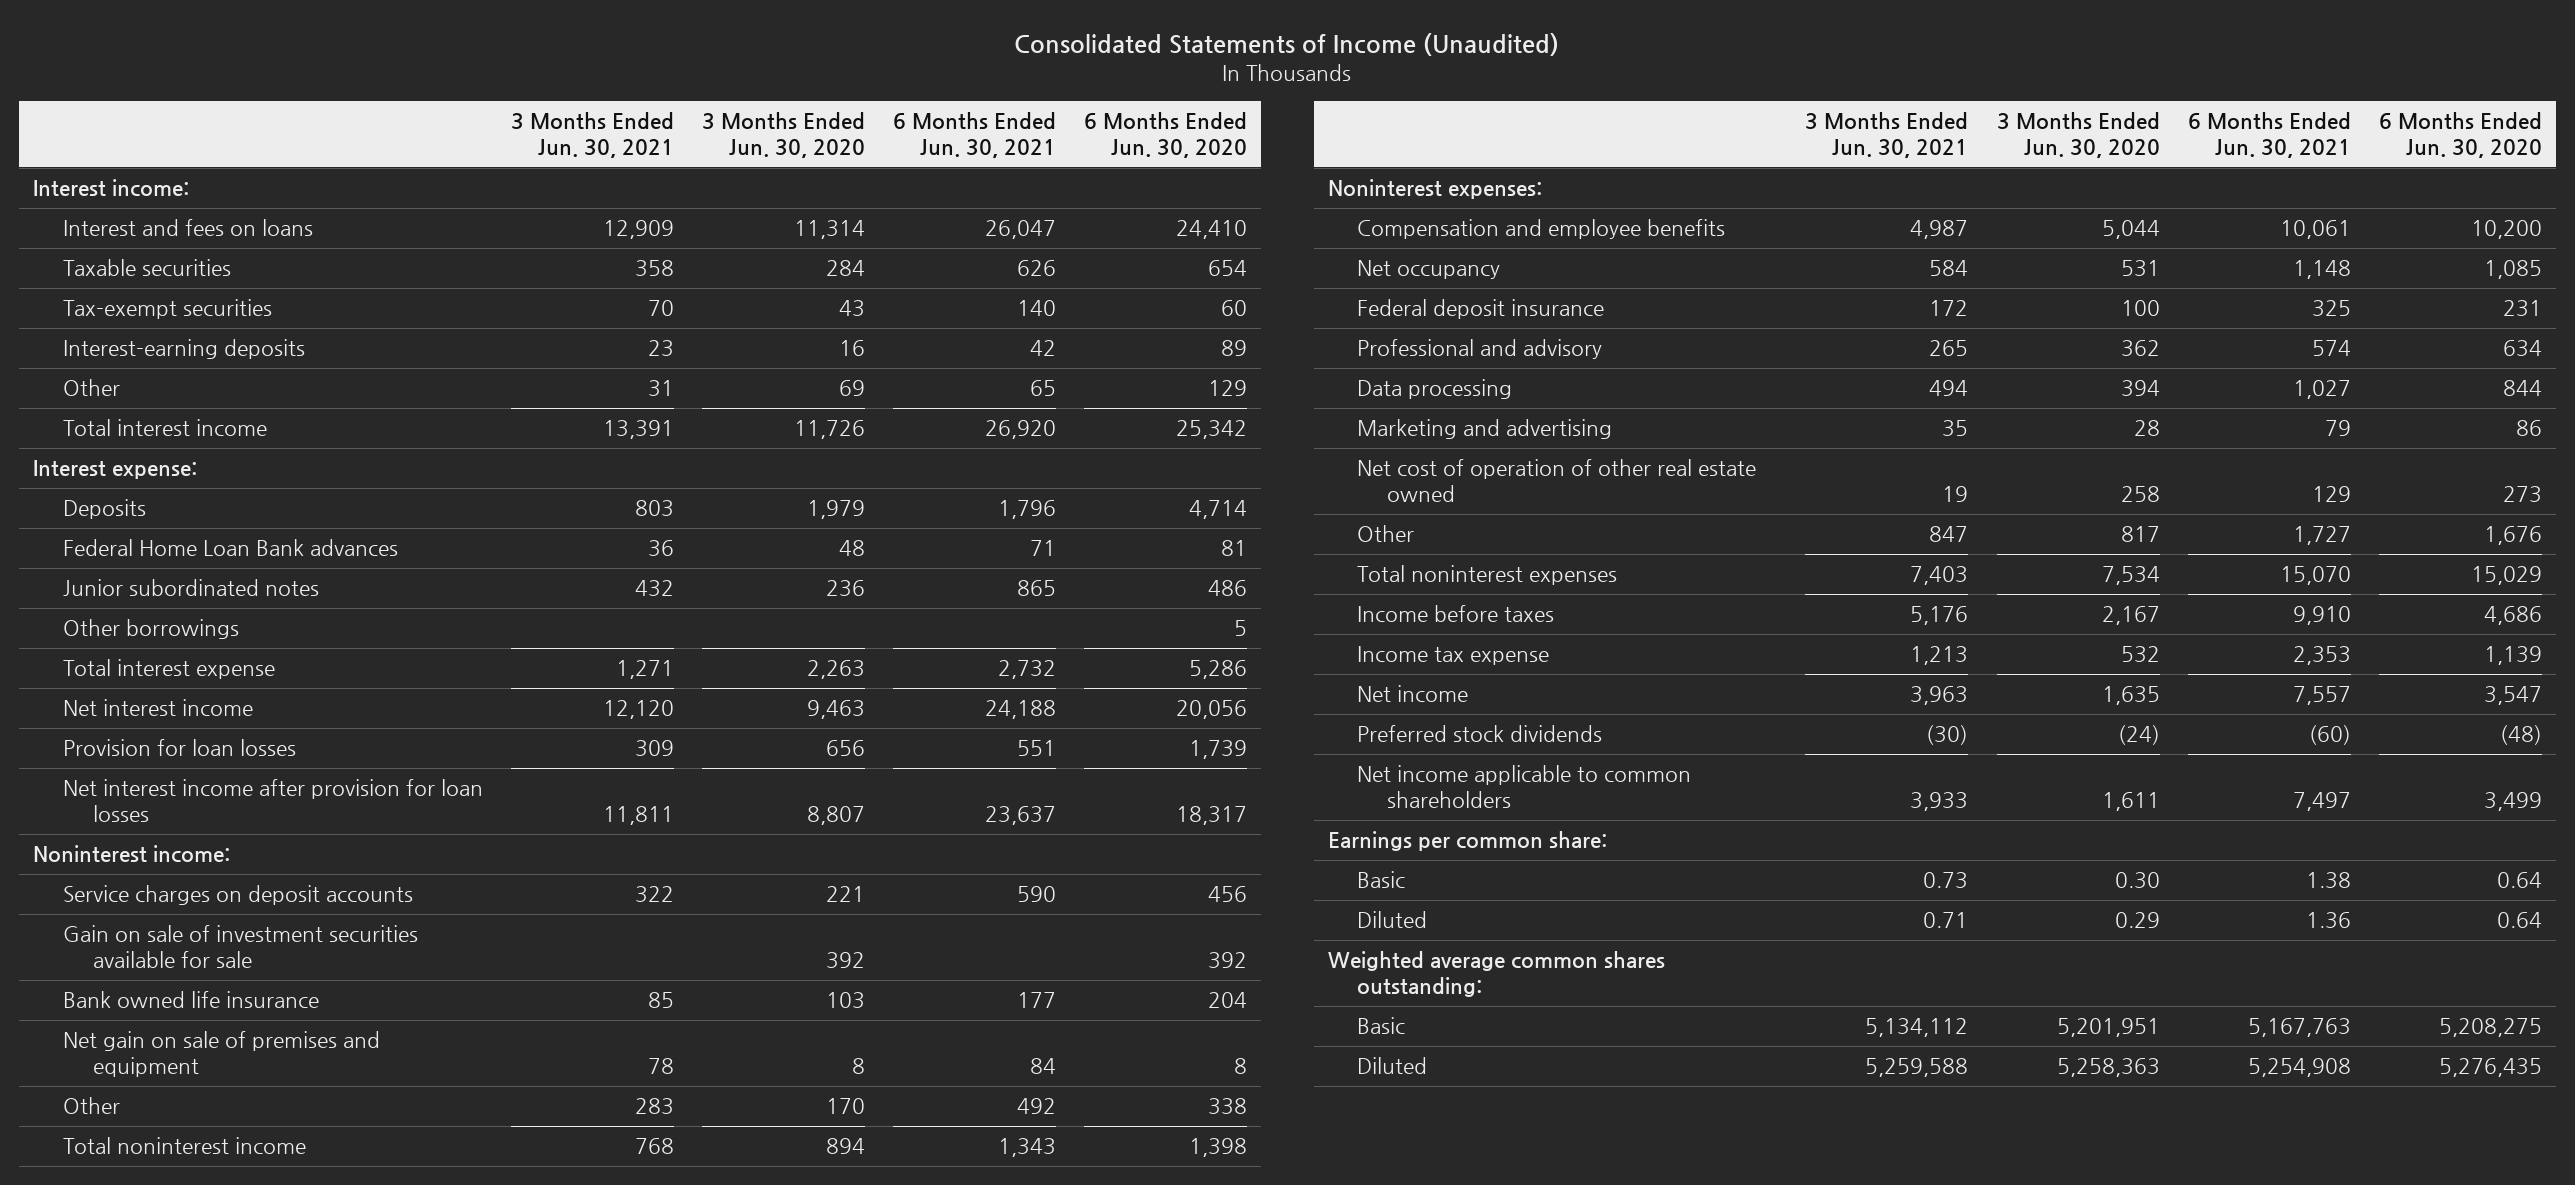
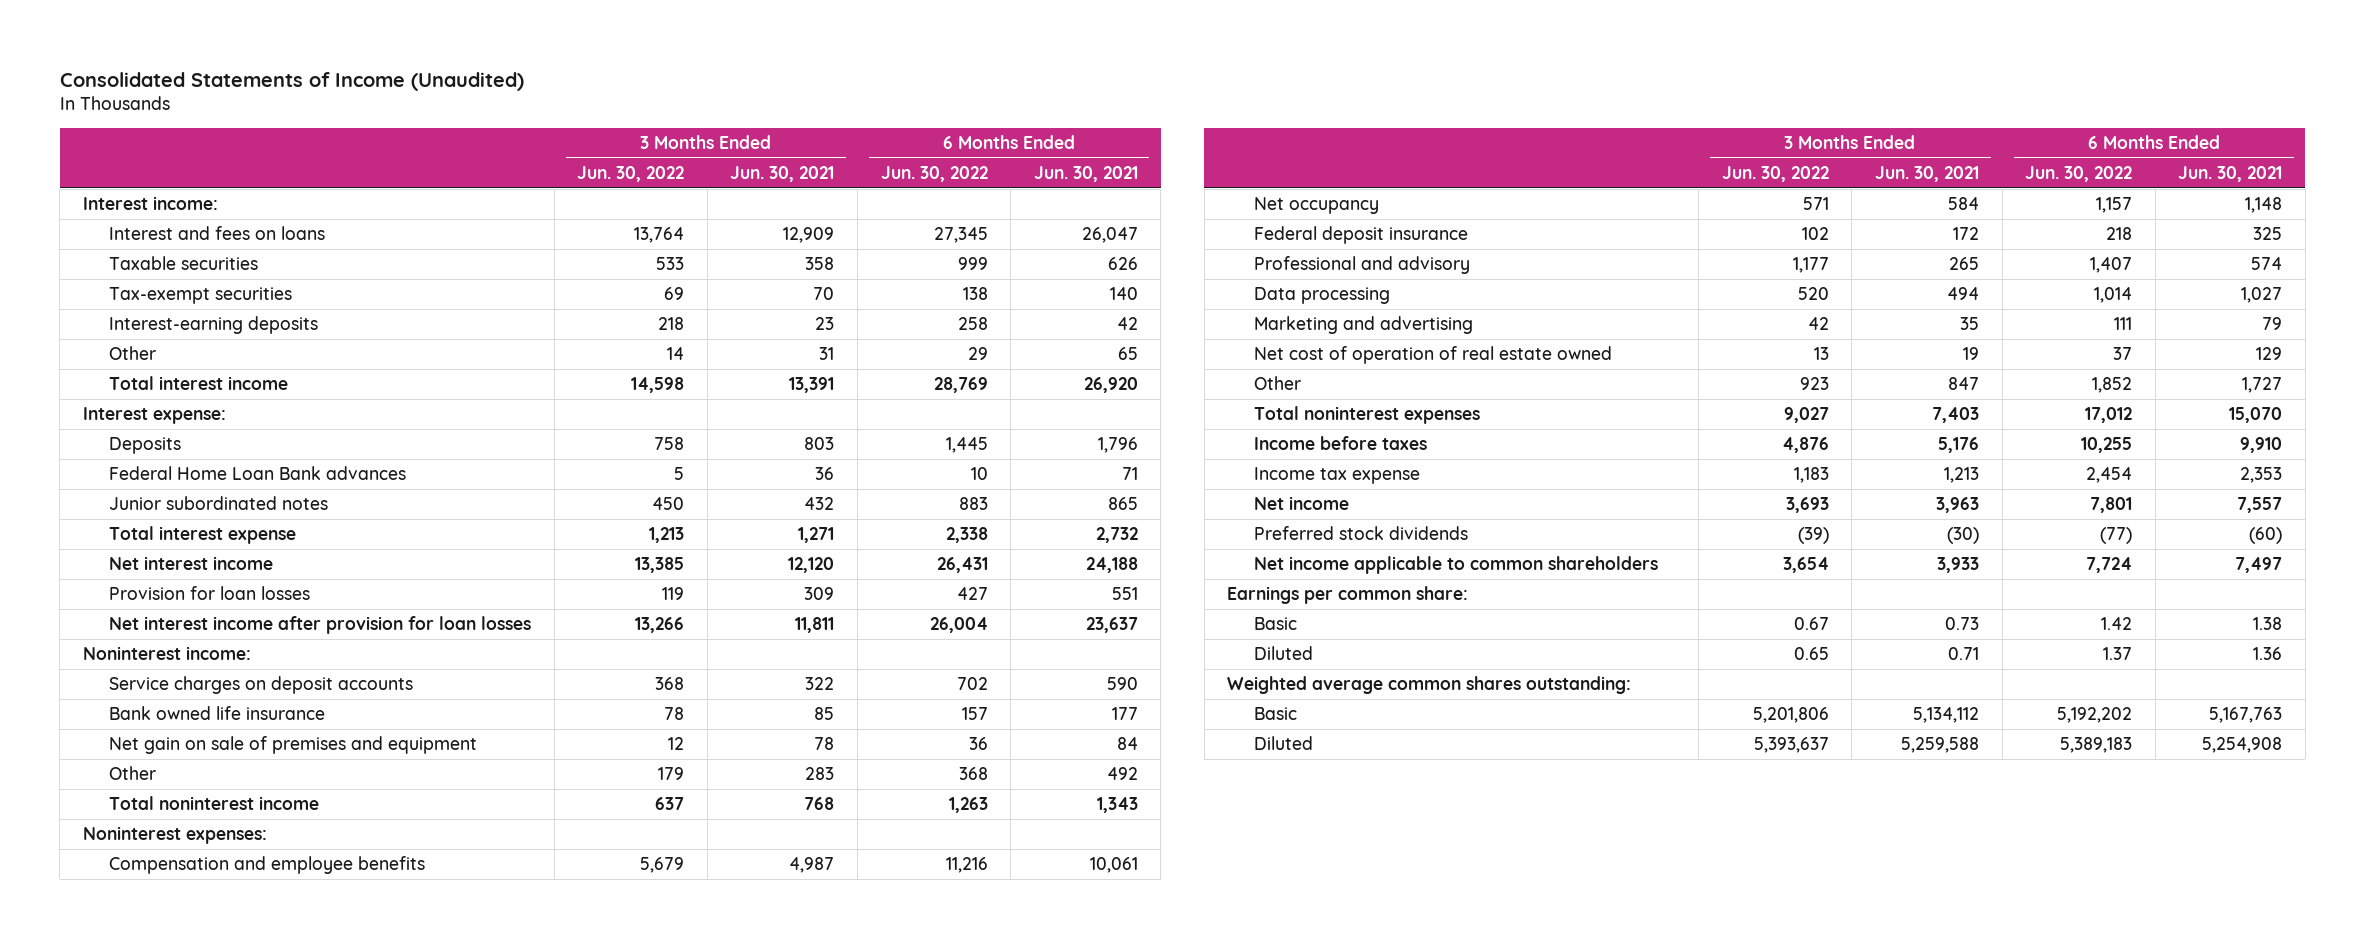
[702,112,866,158] 3 Months Ended Jun. 30, 2020 -> none
[1084,112,1248,158] 6 Months Ended Jun. 30, 2020 -> none
none -> [577,166,685,183] Jun. 30, 2022
none -> [880,166,988,183] Jun. 30, 2022
[62,619,239,640] Other borrowings -> none
[62,925,418,969] Gain on sale of investment securities available for sale -> none
[1357,459,1757,503] Net cost of operation of other real estate owned -> [1253,346,1612,365] Net cost of operation of real estate owned

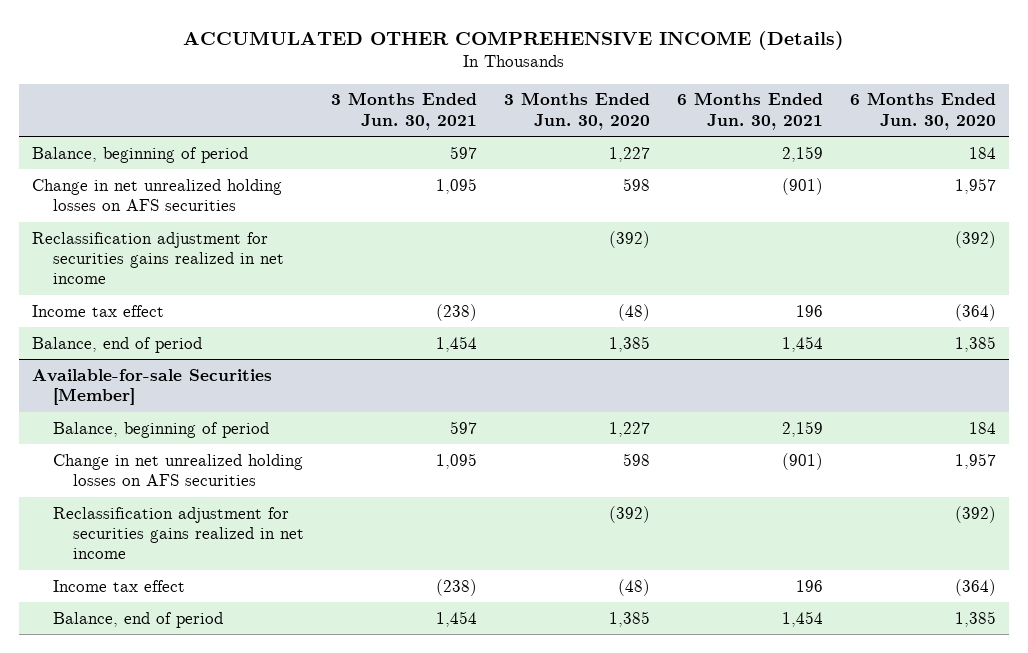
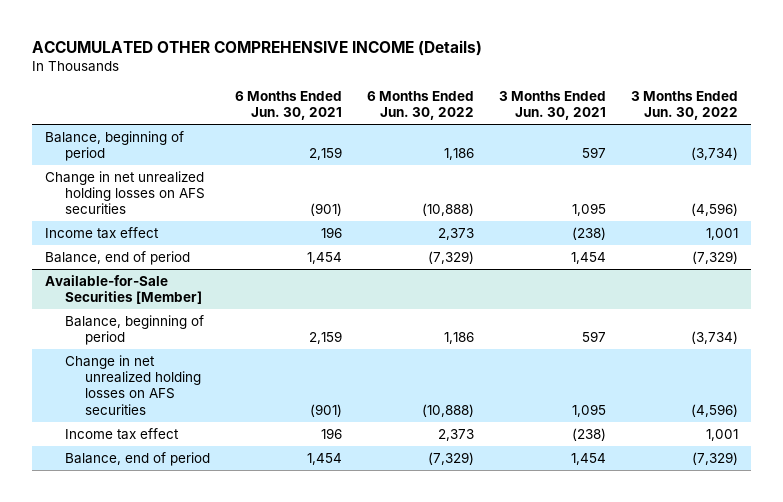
[503,92,650,130] 3 Months Ended Jun. 30, 2020 -> none
[849,92,996,130] 6 Months Ended Jun. 30, 2020 -> none
none -> [367,90,475,121] 6 Months Ended Jun. 30, 2022
none -> [631,90,739,121] 3 Months Ended Jun. 30, 2022
[32,231,284,285] Reclassification adjustment for securities gains realized in net income -> none
[32,368,273,406] Available-for-sale Securities [Member] -> [44,274,203,304] Available-for-Sale Securities [Member]
[52,506,305,560] Reclassification adjustment for securities gains realized in net income -> none

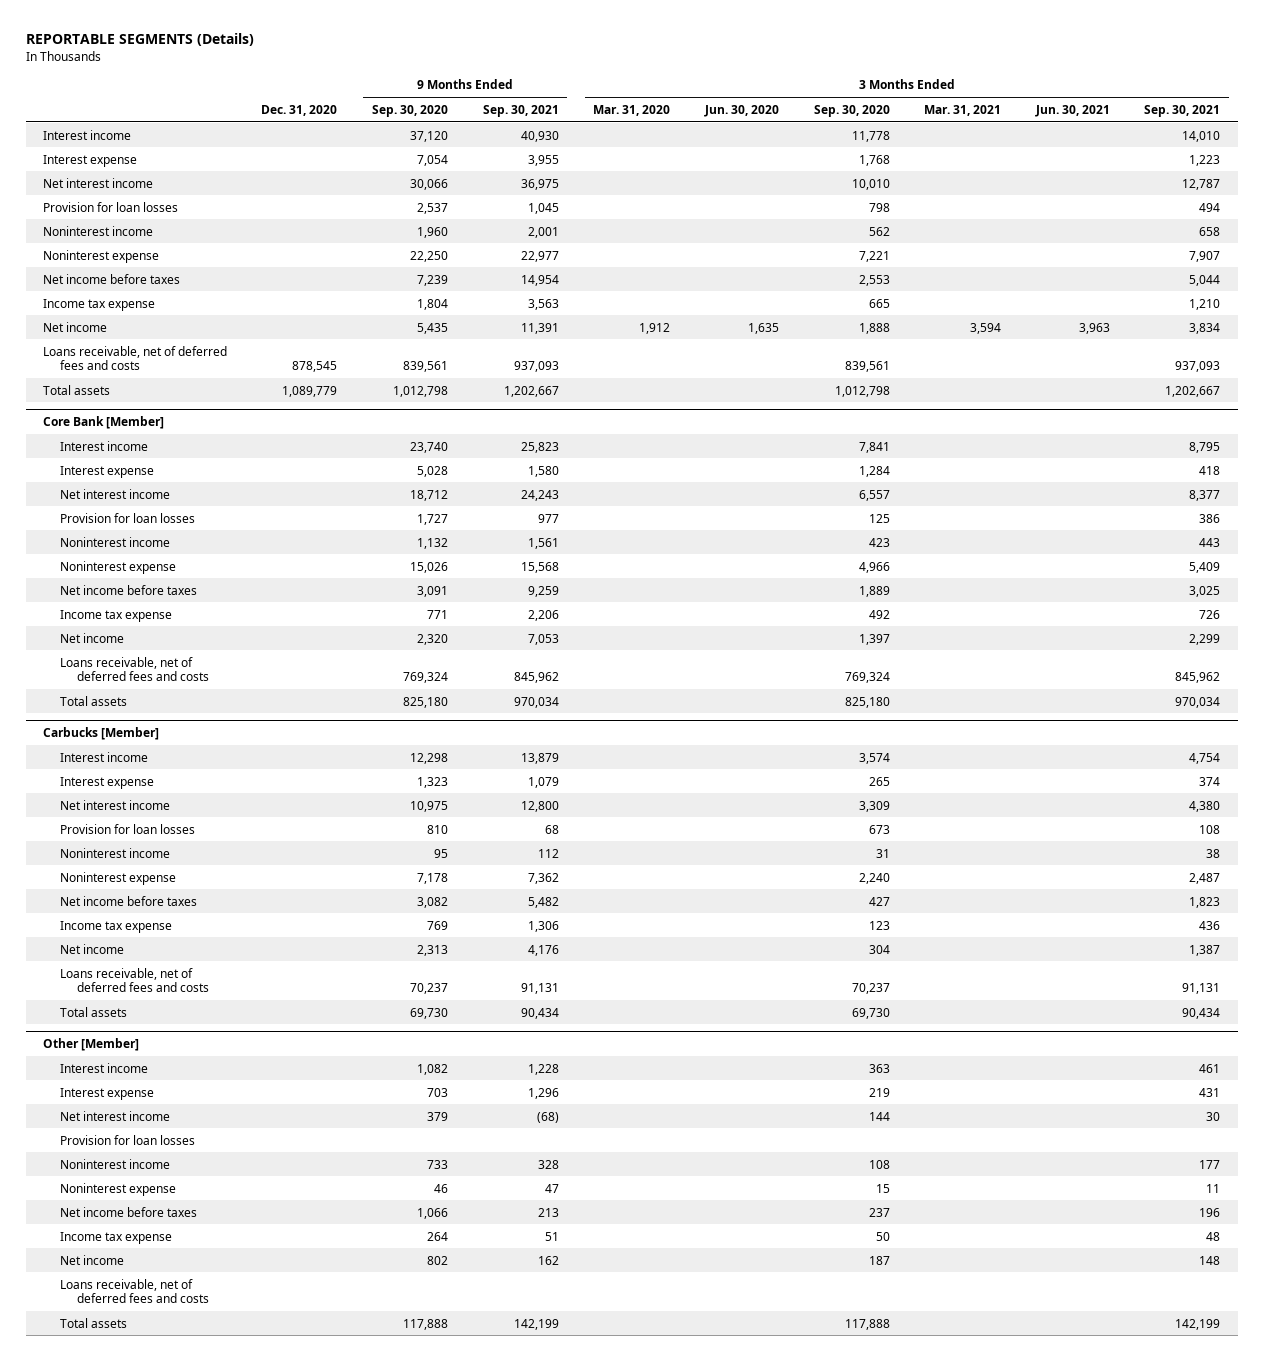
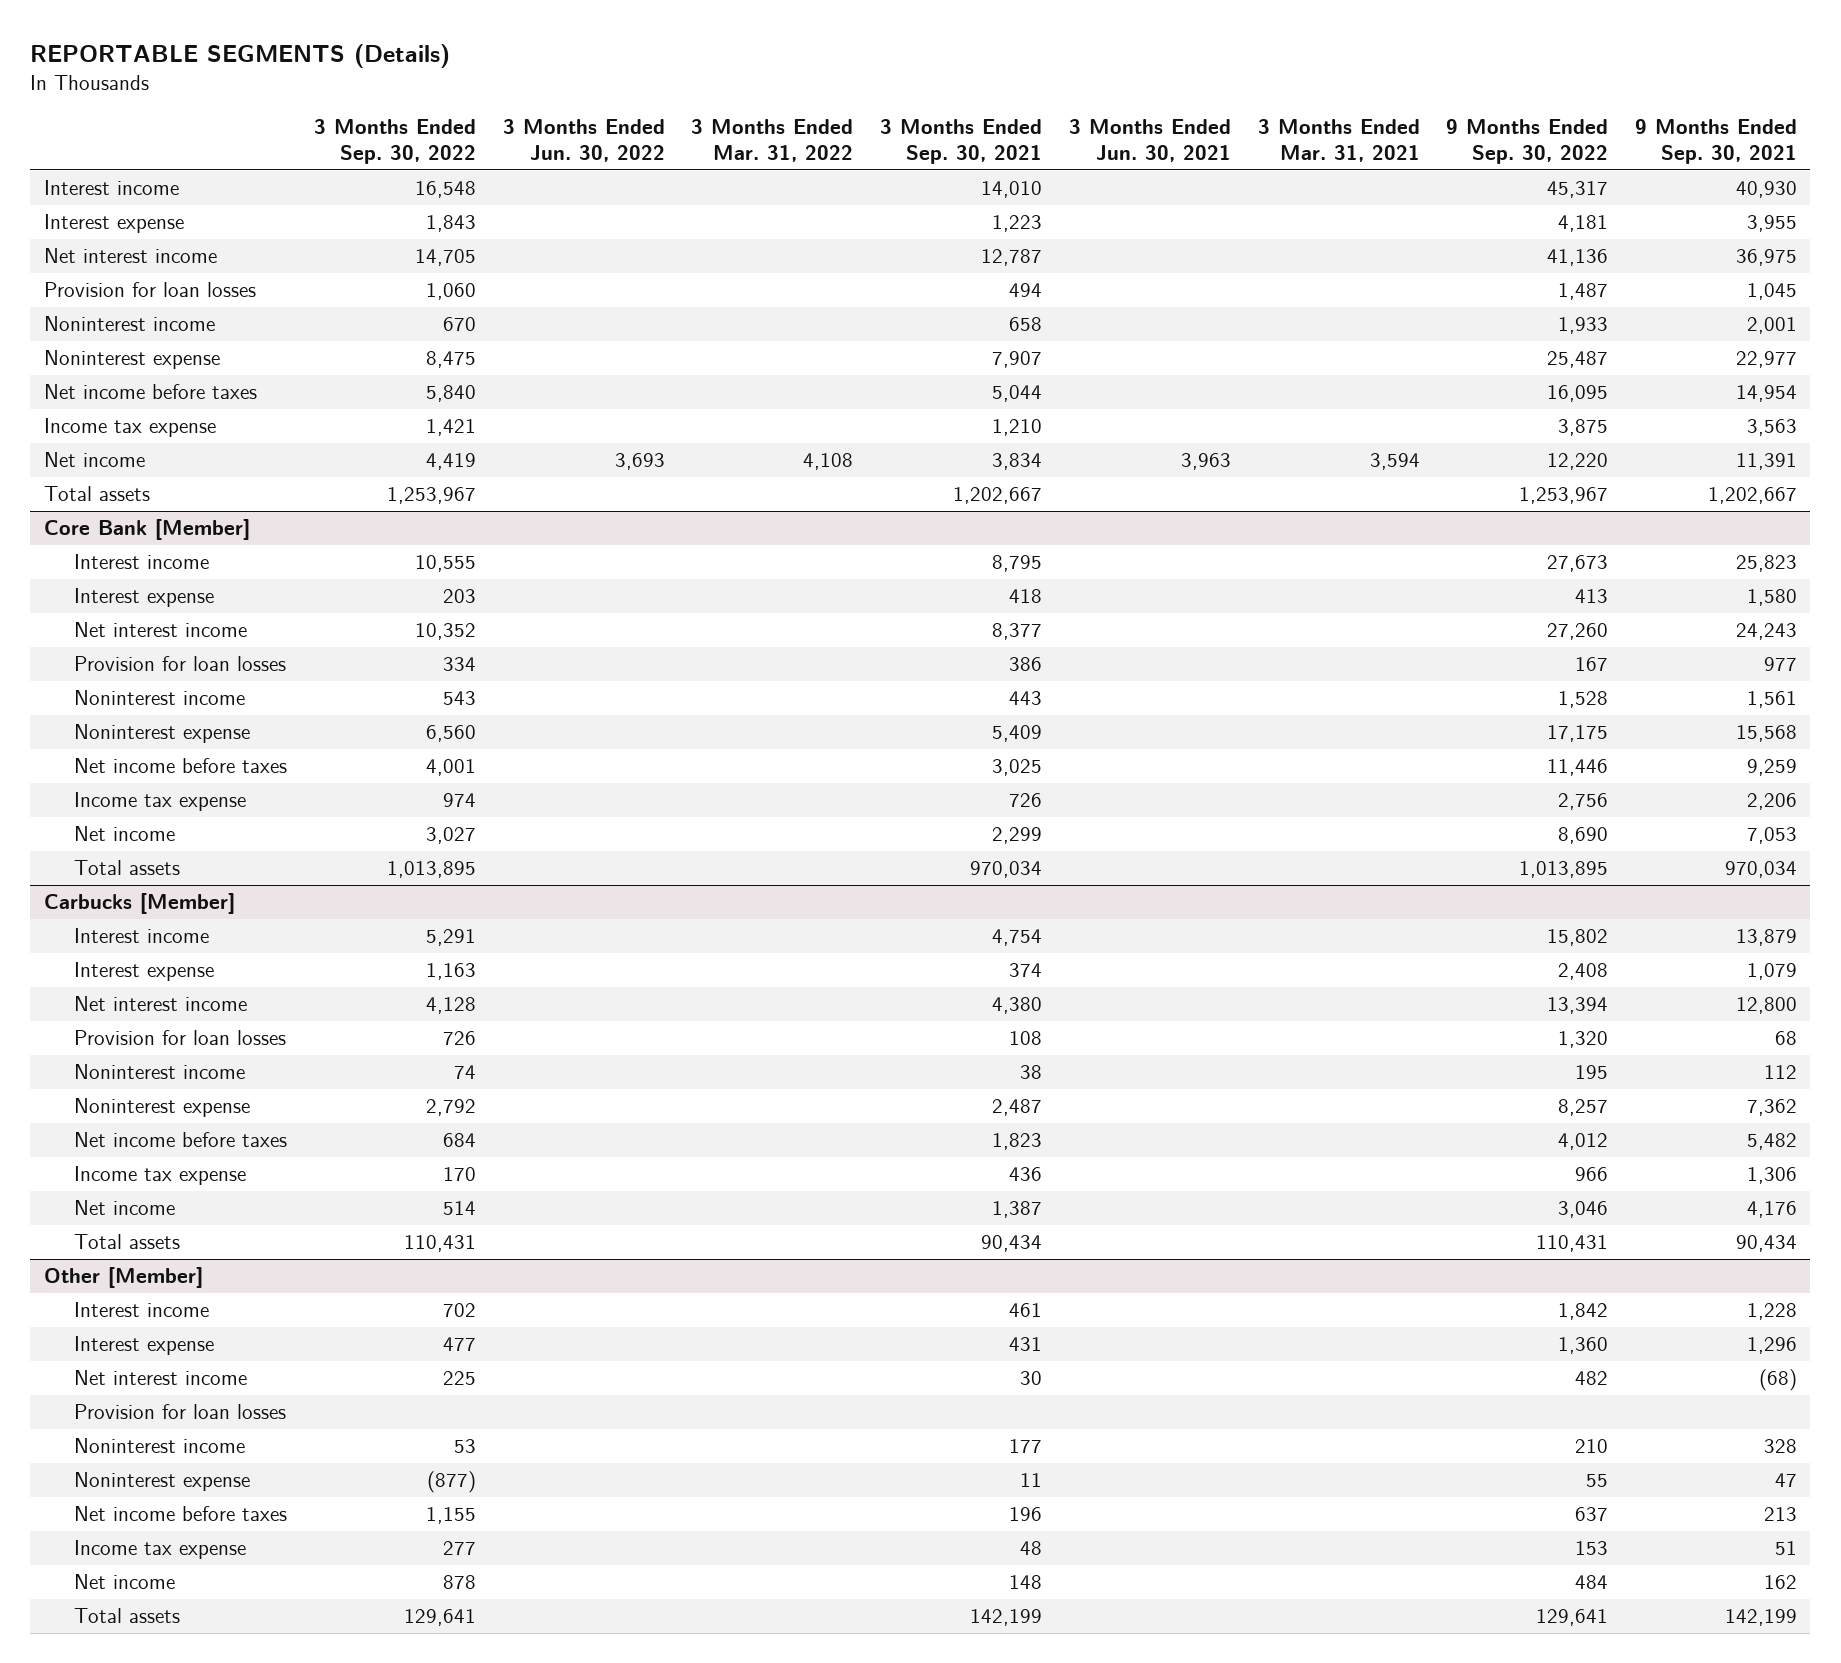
[261,104,338,116] Dec. 31, 2020 -> none
[372,104,449,117] Sep. 30, 2020 -> none
[593,104,671,116] Mar. 31, 2020 -> none
[703,104,779,117] Jun. 30, 2020 -> none
[813,104,890,117] Sep. 30, 2020 -> none
none -> [313,119,476,165] 3 Months Ended Sep. 30, 2022
none -> [502,119,665,163] 3 Months Ended Jun. 30, 2022
none -> [691,119,854,163] 3 Months Ended Mar. 31, 2022
none -> [1446,119,1609,165] 9 Months Ended Sep. 30, 2022
[42,345,227,371] Loans receivable, net of deferred fees and costs -> none
[59,656,210,682] Loans receivable, net of deferred fees and costs -> none
[59,967,210,993] Loans receivable, net of deferred fees and costs -> none
[59,1278,210,1304] Loans receivable, net of deferred fees and costs -> none

